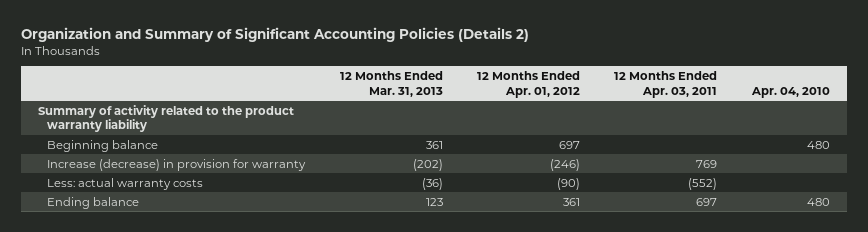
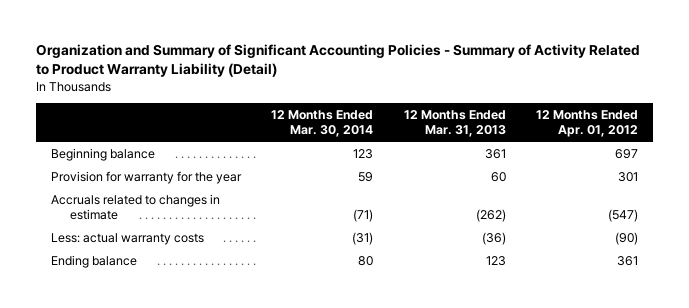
[20,26,529,42] Organization and Summary of Significant Accounting Policies (Details 2) -> [35,43,640,78] Organization and Summary of Significant Accounting Policies - Summary of Activity Related to Product Warranty Liability (Detail)
[614,70,718,98] 12 Months Ended Apr. 03, 2011 -> none
[750,86,830,98] Apr. 04, 2010 -> none
none -> [271,109,374,138] 12 Months Ended Mar. 30, 2014
[37,104,294,133] Summary of activity related to the product warranty liability -> none
[47,158,307,171] Increase (decrease) in provision for warranty -> [51,170,243,184] Provision for warranty for the year
[412,158,443,171] (202) -> [490,171,506,182] 60
[550,158,581,171] (246) -> [618,171,639,182] 301
none -> [51,193,221,221] Accruals related to changes in estimate

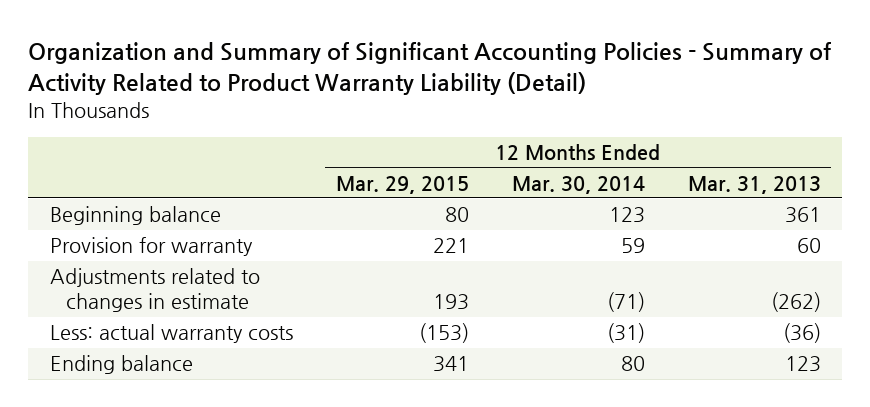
[536,109,639,138] 12 Months Ended Apr. 01, 2012 -> none
none -> [335,175,469,194] Mar. 29, 2015
[51,170,243,184] Provision for warranty for the year -> [49,237,253,257] Provision for warranty
[51,193,221,221] Accruals related to changes in estimate -> [49,268,260,313] Adjustments related to changes in estimate

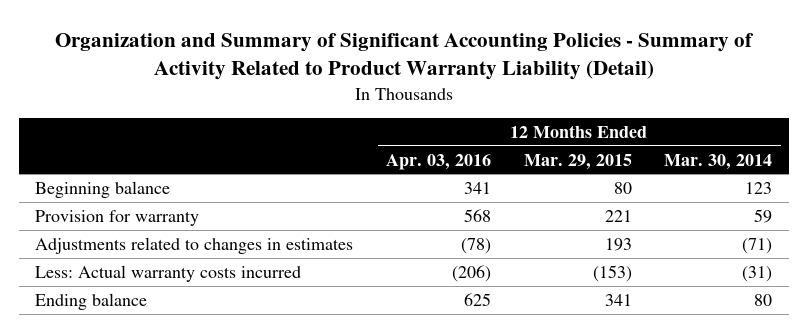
[687,175,821,194] Mar. 31, 2013 -> none
none -> [385,153,491,170] Apr. 03, 2016
[49,268,260,313] Adjustments related to changes in estimate -> [35,236,354,254] Adjustments related to changes in estimates
[49,324,293,344] Less: actual warranty costs -> [35,264,302,282] Less: Actual warranty costs incurred

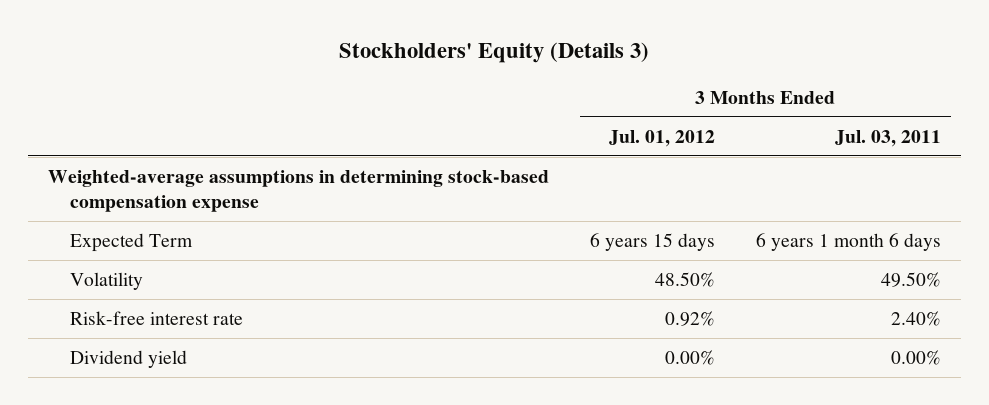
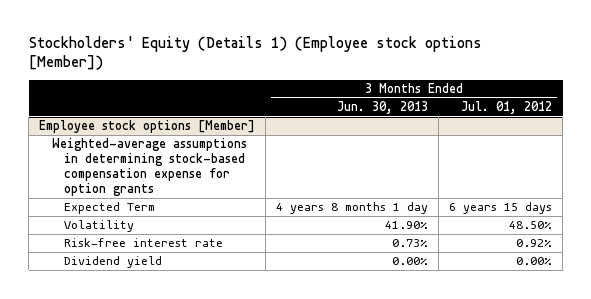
[339,42,650,64] Stockholders' Equity (Details 3) -> [28,35,482,71] Stockholders' Equity (Details 1) (Employee stock options [Member])
[834,129,941,147] Jul. 03, 2011 -> none
none -> [337,100,429,114] Jun. 30, 2013
none -> [39,120,256,134] Employee stock options [Member]
[48,170,550,212] Weighted-average assumptions in determining stock-based compensation expense -> [51,138,247,197] Weighted-average assumptions in determining stock-based compensation expense for option grants

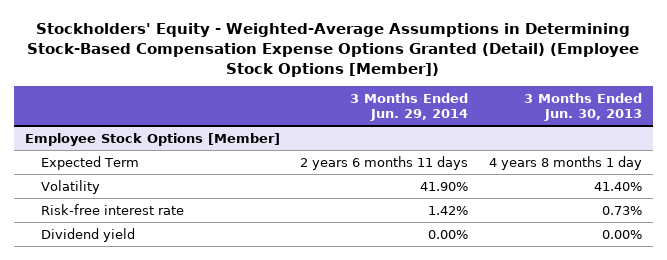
[28,35,482,71] Stockholders' Equity (Details 1) (Employee stock options [Member]) -> [27,23,640,77] Stockholders' Equity - Weighted-Average Assumptions in Determining Stock-Based Compensation Expense Options Granted (Detail) (Employee Stock Options [Member])
[461,100,553,114] Jul. 01, 2012 -> none
none -> [350,93,469,121] 3 Months Ended Jun. 29, 2014
[51,138,247,197] Weighted-average assumptions in determining stock-based compensation expense for option grants -> none
[39,120,256,134] Employee stock options [Member] -> [24,132,280,146] Employee Stock Options [Member]
[385,221,429,230] 41.90% -> [594,181,643,191] 41.40%

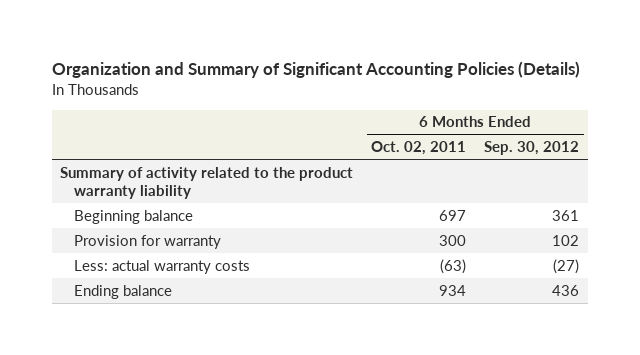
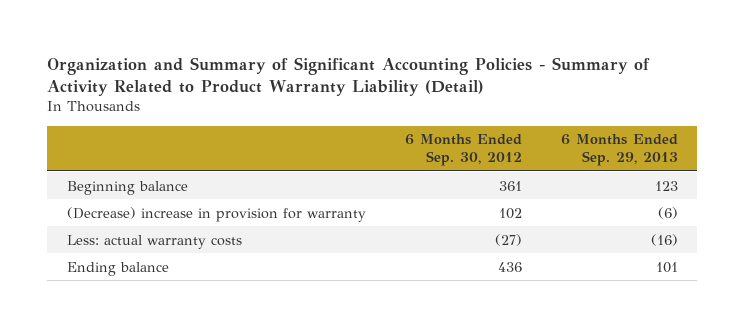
[51,60,580,78] Organization and Summary of Significant Accounting Policies (Details) -> [47,56,651,96] Organization and Summary of Significant Accounting Policies - Summary of Activity Related to Product Warranty Liability (Detail)
[371,141,467,156] Oct. 02, 2011 -> none
none -> [560,134,678,167] 6 Months Ended Sep. 29, 2013
[60,166,354,199] Summary of activity related to the product warranty liability -> none
[73,234,221,249] Provision for warranty -> [66,206,366,222] (Decrease) increase in provision for warranty

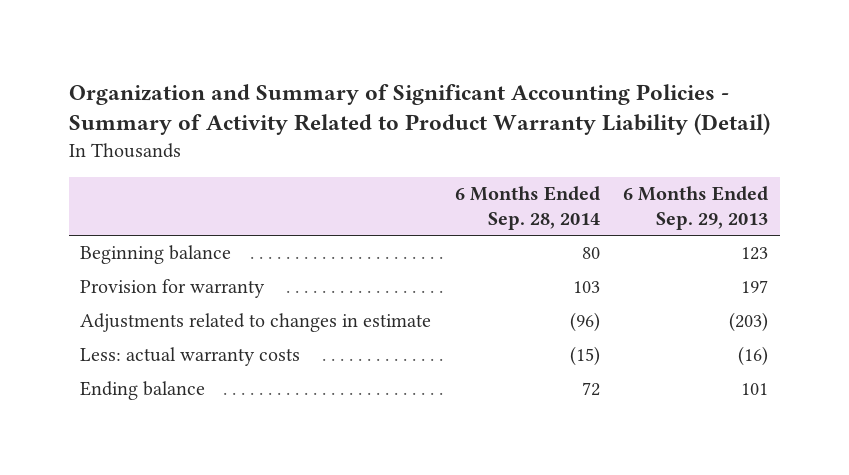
[404,134,522,167] 6 Months Ended Sep. 30, 2012 -> none
none -> [454,186,600,230] 6 Months Ended Sep. 28, 2014
[66,206,366,222] (Decrease) increase in provision for warranty -> [80,279,266,299] Provision for warranty
[657,206,678,219] (6) -> [741,280,769,294] 197
none -> [80,313,432,333] Adjustments related to changes in estimate

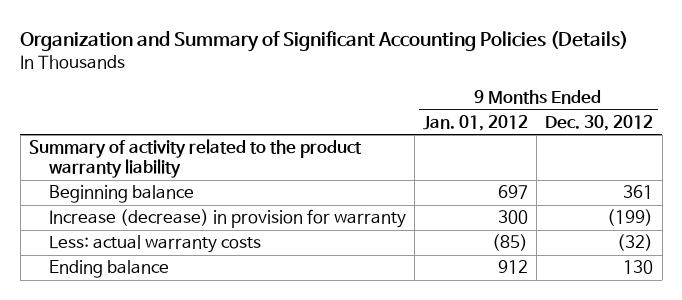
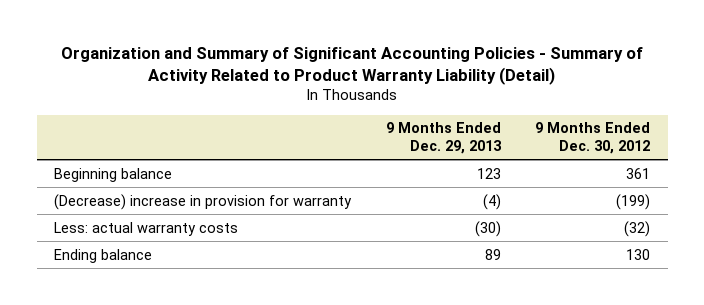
[20,30,629,52] Organization and Summary of Significant Accounting Policies (Details) -> [61,46,644,86] Organization and Summary of Significant Accounting Policies - Summary of Activity Related to Product Warranty Liability (Detail)
[423,114,529,131] Jan. 01, 2012 -> none
none -> [385,122,502,154] 9 Months Ended Dec. 29, 2013
[29,139,363,179] Summary of activity related to the product warranty liability -> none
[48,209,406,229] Increase (decrease) in provision for warranty -> [53,193,352,210] (Decrease) increase in provision for warranty

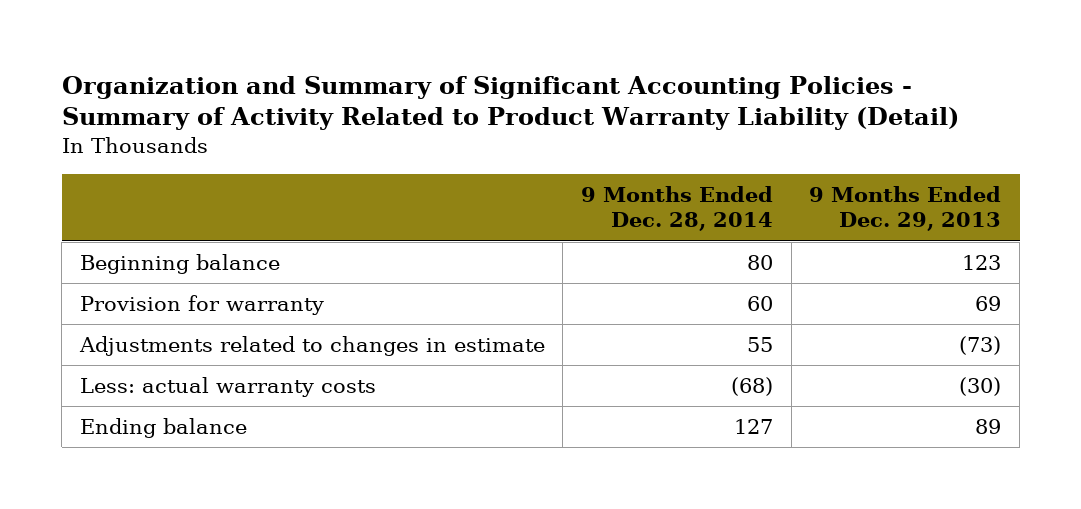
[535,122,651,154] 9 Months Ended Dec. 30, 2012 -> none
none -> [581,185,774,232] 9 Months Ended Dec. 28, 2014
[53,193,352,210] (Decrease) increase in provision for warranty -> [79,295,324,316] Provision for warranty
[482,193,501,210] (4) -> [975,296,1002,312] 69
none -> [78,336,545,357] Adjustments related to changes in estimate

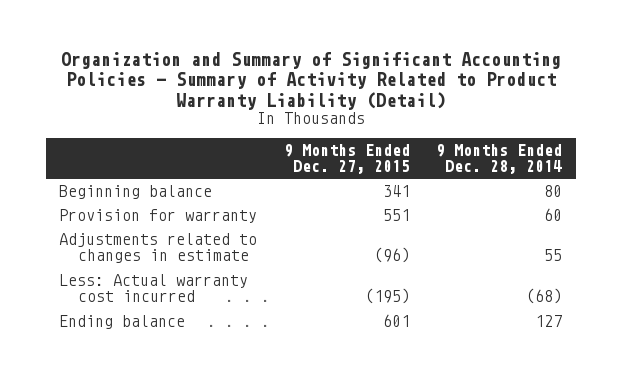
[809,185,1002,232] 9 Months Ended Dec. 29, 2013 -> none
none -> [283,143,410,174] 9 Months Ended Dec. 27, 2015
[79,377,376,398] Less: actual warranty costs -> [58,274,248,303] Less: Actual warranty cost incurred

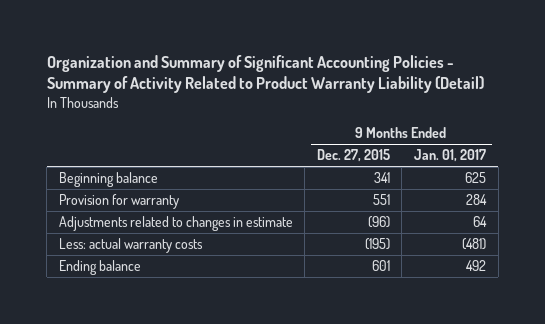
[436,143,563,174] 9 Months Ended Dec. 28, 2014 -> none
none -> [414,149,487,163] Jan. 01, 2017
[58,274,248,303] Less: Actual warranty cost incurred -> [58,238,203,254] Less: actual warranty costs

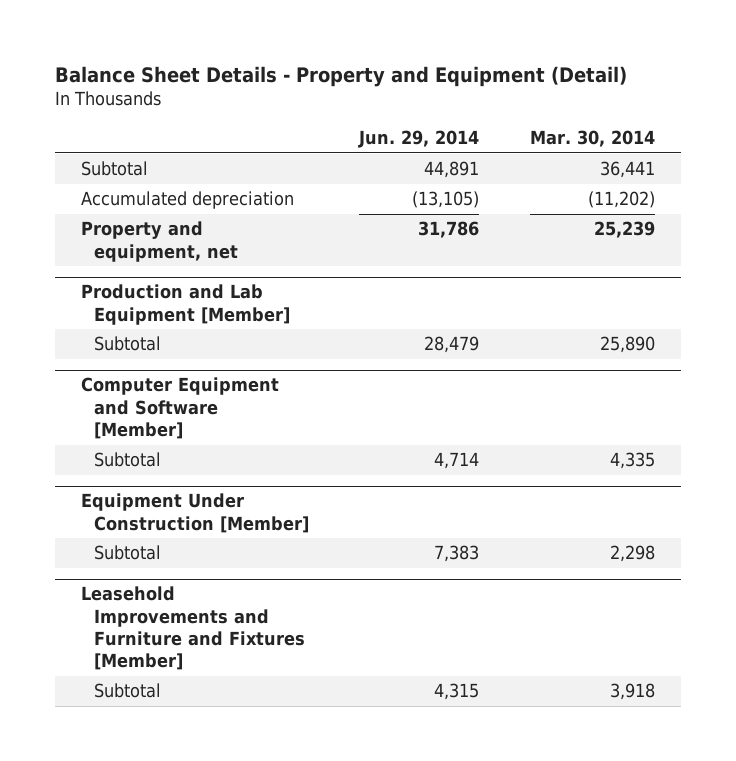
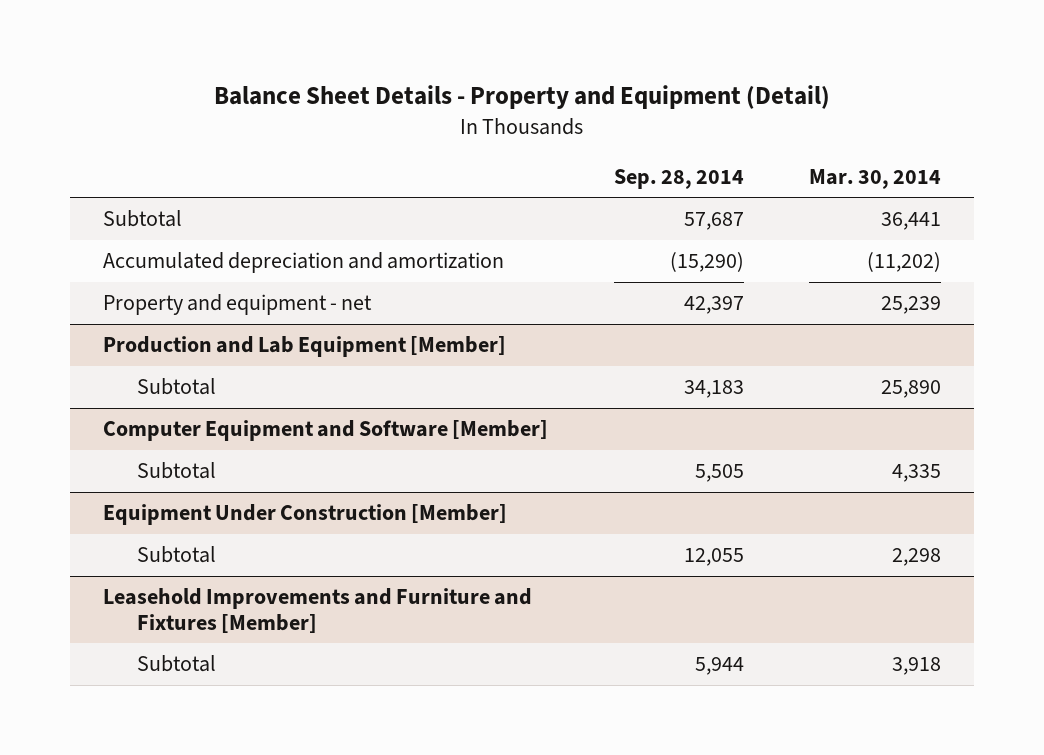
[358,130,480,149] Jun. 29, 2014 -> none
none -> [613,168,744,189] Sep. 28, 2014
[80,191,294,210] Accumulated depreciation -> [102,252,504,274] Accumulated depreciation and amortization
[80,221,238,262] Property and equipment, net -> [102,294,372,316] Property and equipment - net

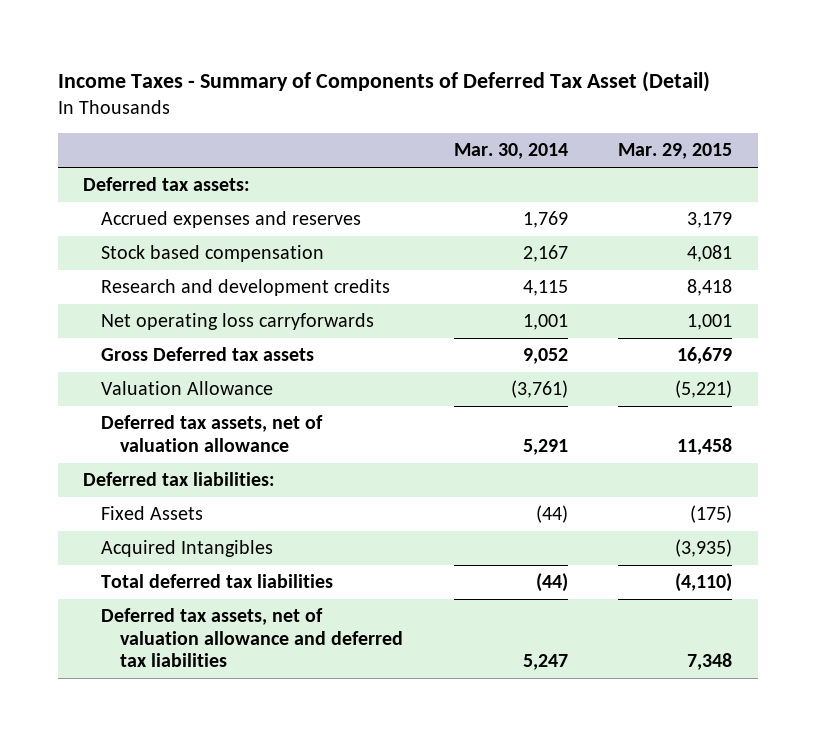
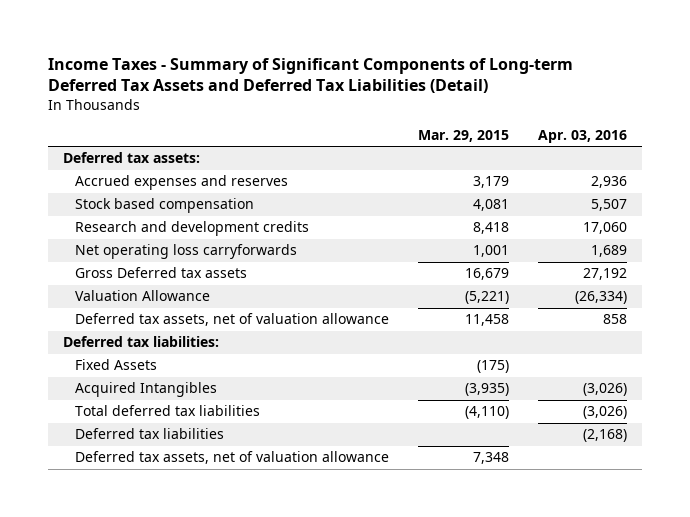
[57,70,710,92] Income Taxes - Summary of Components of Deferred Tax Asset (Detail) -> [48,57,574,93] Income Taxes - Summary of Significant Components of Long-term Deferred Tax Assets and Deferred Tax Liabilities (Detail)
[453,143,568,160] Mar. 30, 2014 -> none
none -> [538,129,628,143] Apr. 03, 2016
none -> [75,428,225,440] Deferred tax liabilities
[101,608,404,668] Deferred tax assets, net of valuation allowance and deferred tax liabilities -> [75,451,390,465] Deferred tax assets, net of valuation allowance

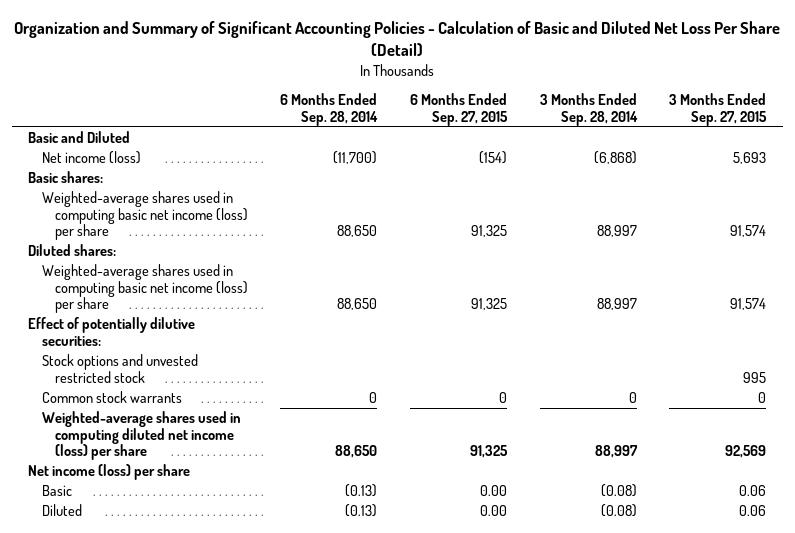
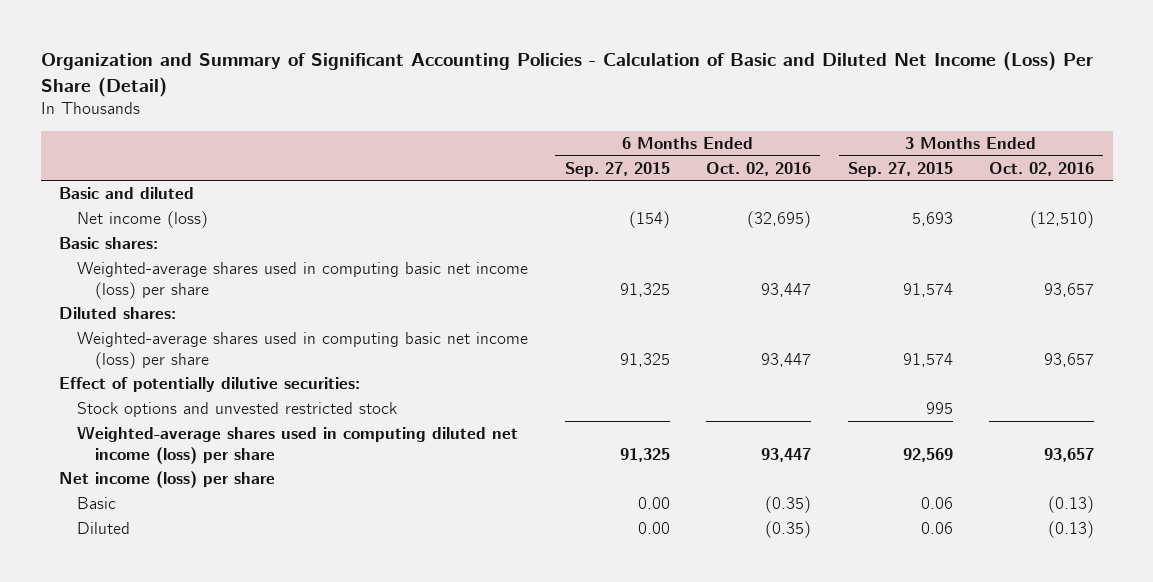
[14,21,781,57] Organization and Summary of Significant Accounting Policies - Calculation of Basic and Diluted Net Loss Per Share (Detail) -> [40,51,1093,98] Organization and Summary of Significant Accounting Policies - Calculation of Basic and Diluted Net Income (Loss) Per Share (Detail)
[280,93,379,126] 6 Months Ended Sep. 28, 2014 -> none
[539,93,638,126] 3 Months Ended Sep. 28, 2014 -> none
none -> [706,161,812,176] Oct. 02, 2016
none -> [989,161,1095,176] Oct. 02, 2016
[28,131,131,144] Basic and Diluted -> [58,187,194,200] Basic and diluted
[41,391,182,404] Common stock warrants -> none

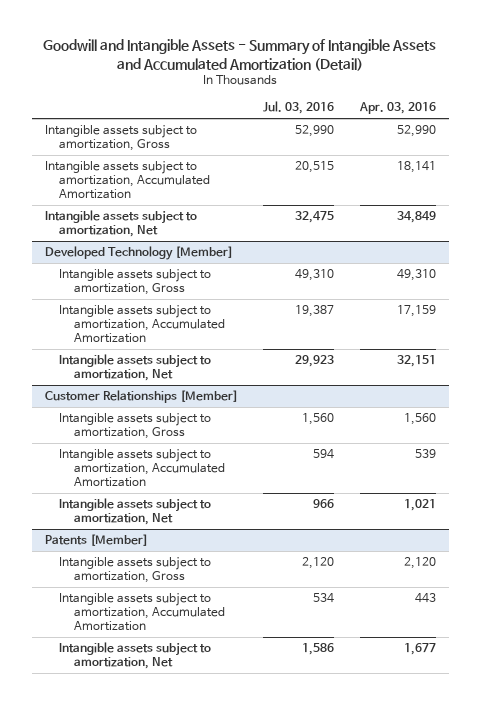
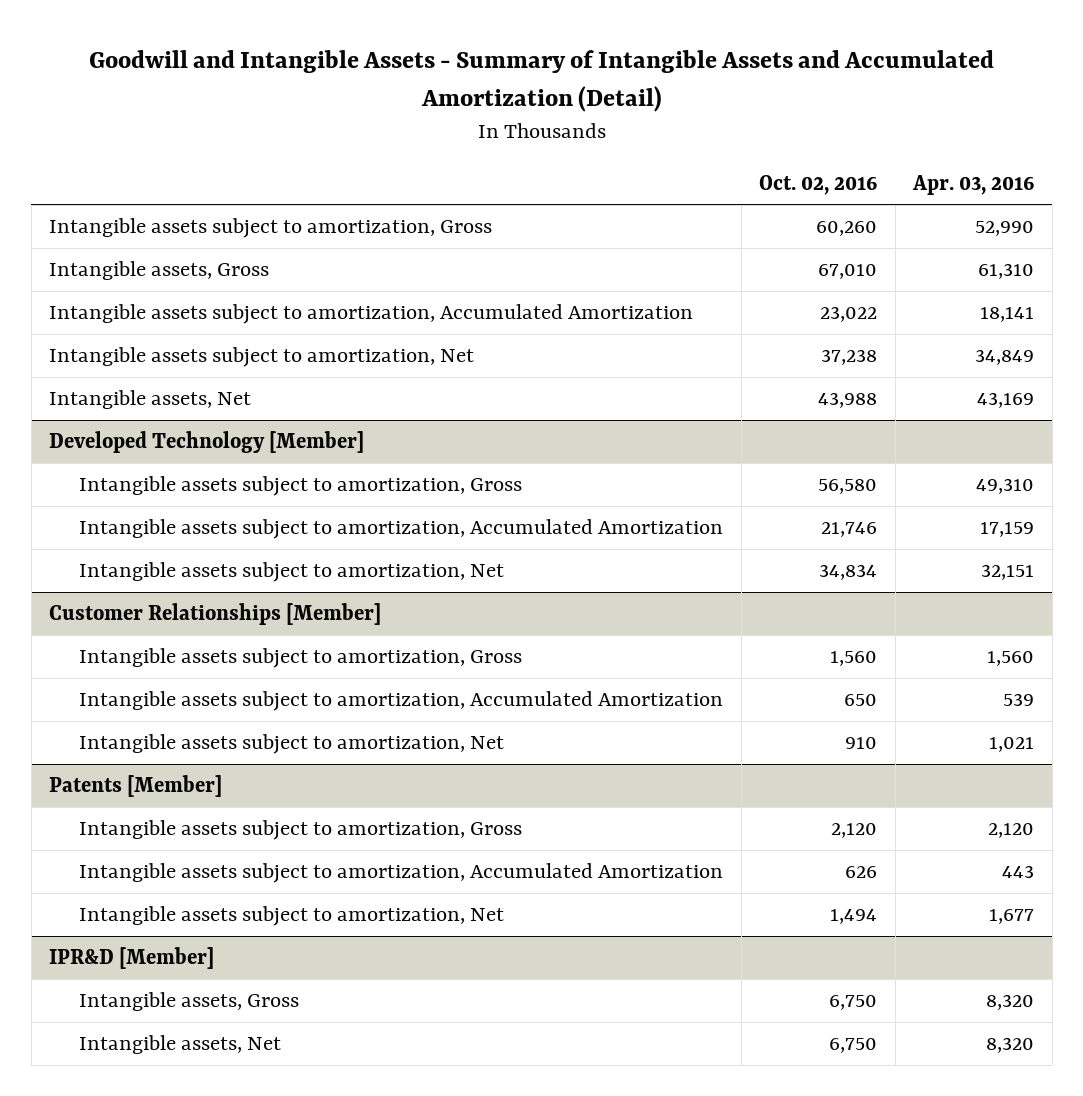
[263,101,335,115] Jul. 03, 2016 -> none
none -> [759,174,878,195] Oct. 02, 2016
none -> [49,261,270,281] Intangible assets, Gross
none -> [49,390,252,410] Intangible assets, Net
none -> [49,947,215,970] IPR&D [Member]
none -> [79,992,300,1012] Intangible assets, Gross
none -> [79,1035,282,1055] Intangible assets, Net

